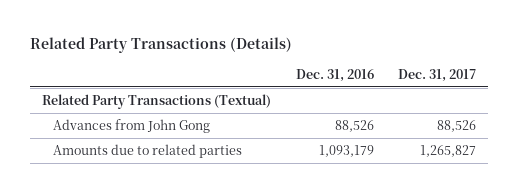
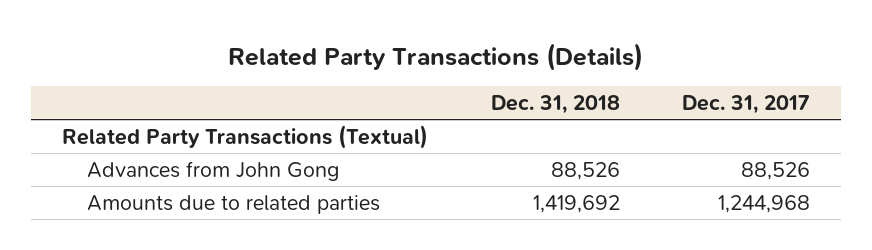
[295,68,374,82] Dec. 31, 2016 -> none
none -> [490,94,620,114] Dec. 31, 2018
[419,145,476,158] 1,265,827 -> [717,194,810,213] 1,244,968

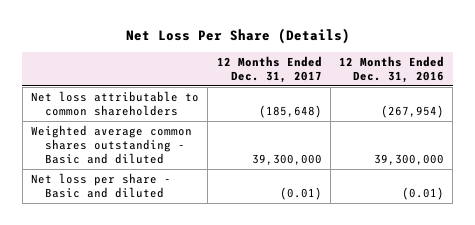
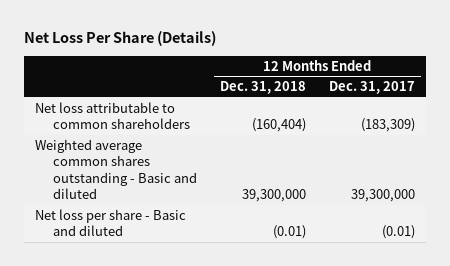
[339,55,445,83] 12 Months Ended Dec. 31, 2016 -> none
none -> [219,81,306,95] Dec. 31, 2018
[258,104,322,118] (185,648) -> [360,118,415,133] (183,309)

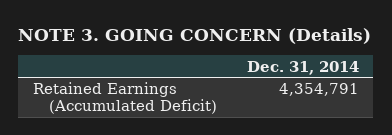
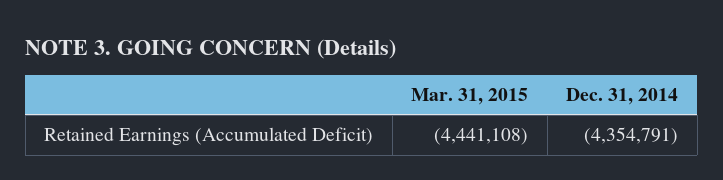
none -> [411,87,529,105] Mar. 31, 2015
[278,83,359,97] 4,354,791 -> [584,127,679,146] (4,354,791)

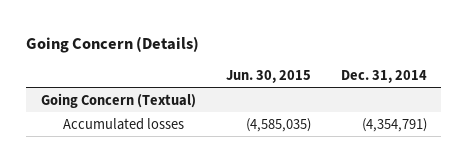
[25,39,397,60] NOTE 3. GOING CONCERN (Details) -> [26,36,200,54] Going Concern (Details)
[411,87,529,105] Mar. 31, 2015 -> none
none -> [225,70,311,84] Jun. 30, 2015
none -> [41,92,197,108] Going Concern (Textual)
[44,127,374,147] Retained Earnings (Accumulated Deficit) -> [62,117,184,130] Accumulated losses

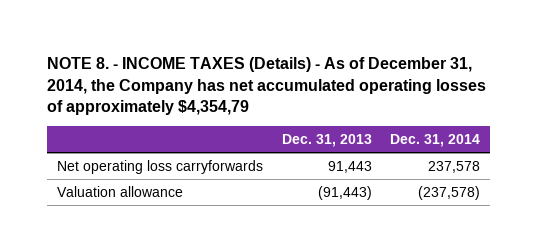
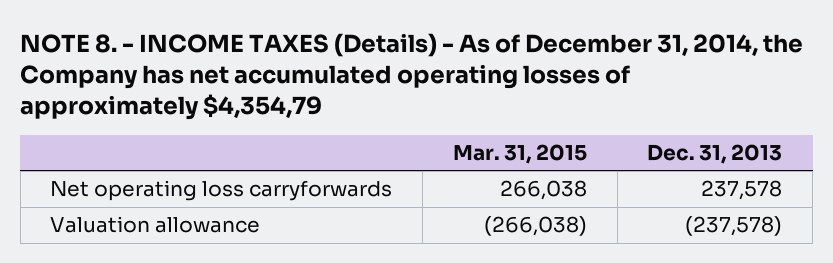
[390,133,481,147] Dec. 31, 2014 -> none
none -> [452,143,587,164] Mar. 31, 2015
[327,160,372,173] 91,443 -> [701,180,783,201] 237,578
[317,185,372,200] (91,443) -> [685,216,783,237] (237,578)

